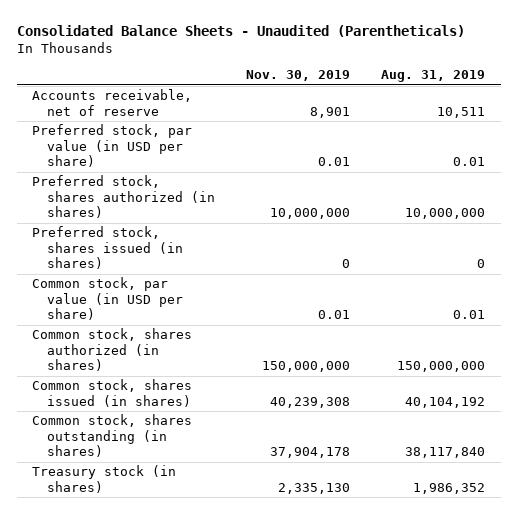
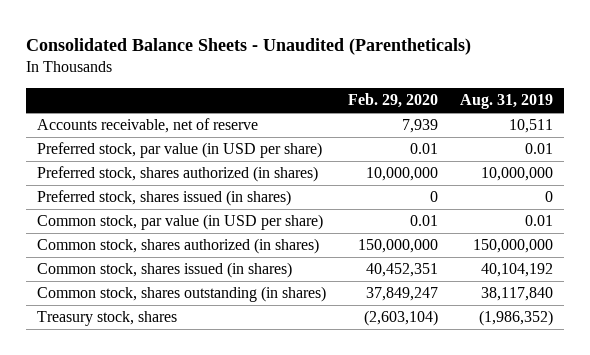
[246,70,351,82] Nov. 30, 2019 -> none
none -> [348,93,439,109] Feb. 29, 2020
[32,465,177,493] Treasury stock (in shares) -> [37,311,178,327] Treasury stock, shares
[413,482,486,494] 1,986,352 -> [479,310,554,327] (1,986,352)

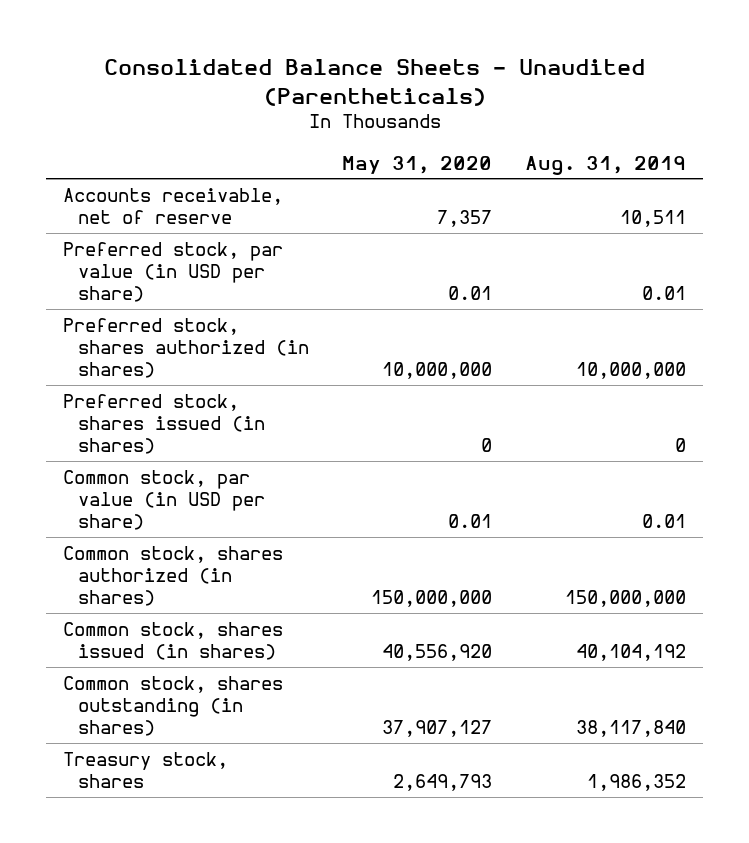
[348,93,439,109] Feb. 29, 2020 -> none
none -> [342,155,493,174] May 31, 2020
[479,310,554,327] (1,986,352) -> [587,773,687,791] 1,986,352

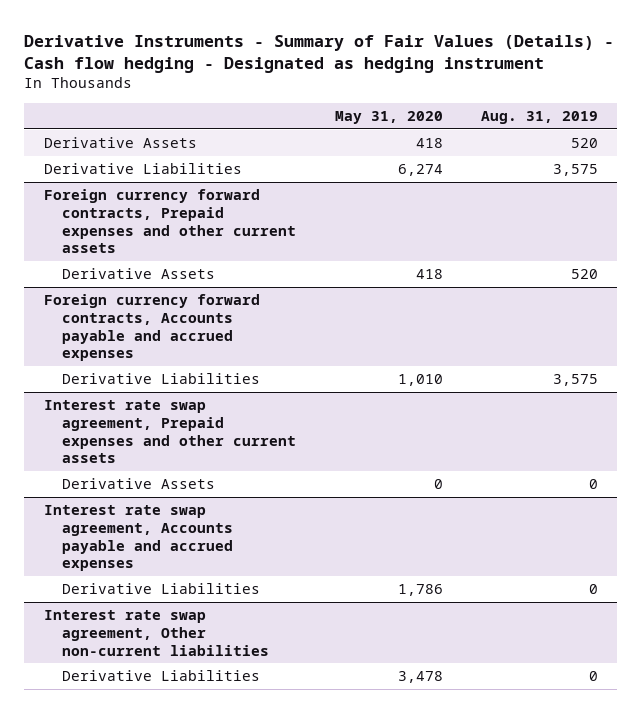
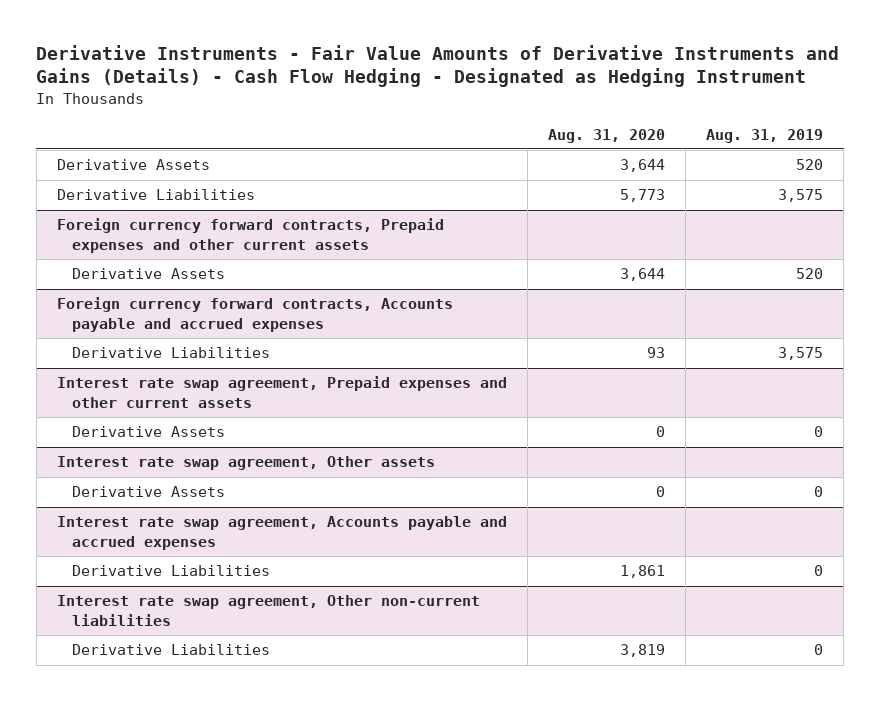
[24,34,615,73] Derivative Instruments - Summary of Fair Values (Details) - Cash flow hedging - Designated as hedging instrument -> [36,44,840,88] Derivative Instruments - Fair Value Amounts of Derivative Instruments and Gains (Details) - Cash Flow Hedging - Designated as Hedging Instrument
[334,110,443,124] May 31, 2020 -> none
none -> [548,128,666,143] Aug. 31, 2020
none -> [56,456,435,471] Interest rate swap agreement, Other assets
none -> [71,486,225,498] Derivative Assets

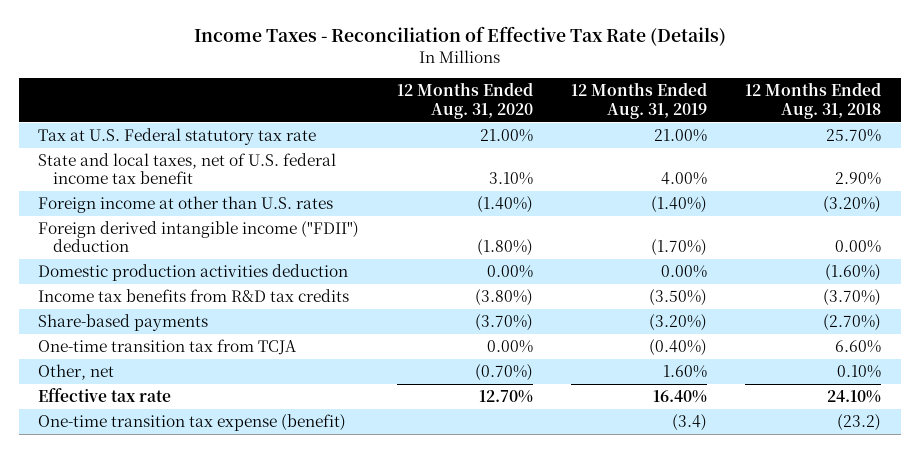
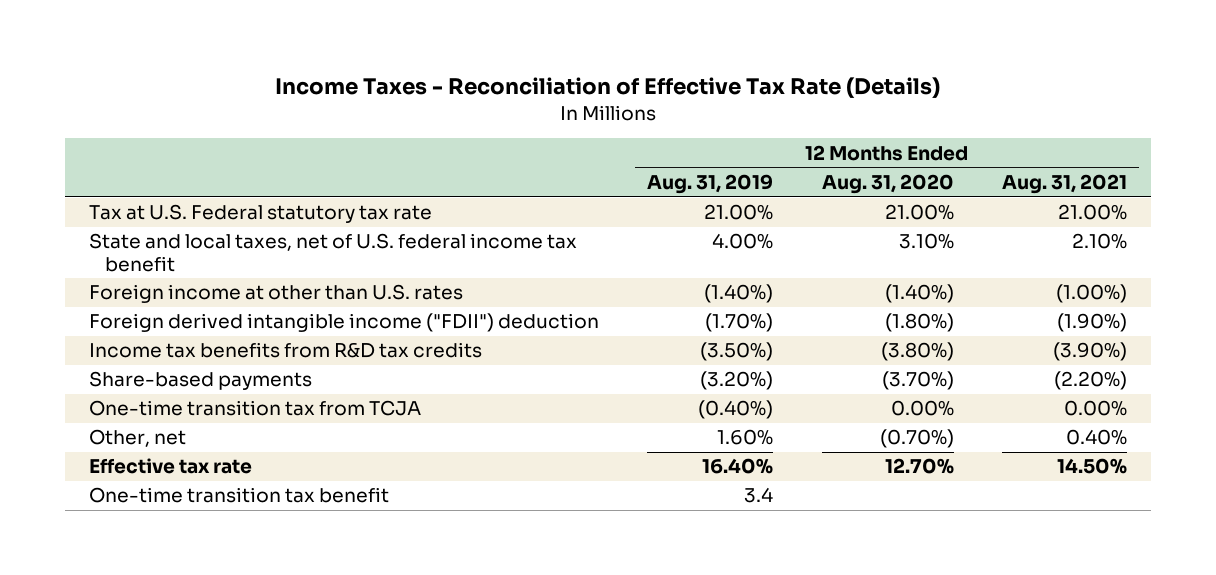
[745,82,882,119] 12 Months Ended Aug. 31, 2018 -> none
none -> [1001,174,1127,195] Aug. 31, 2021
[37,264,348,282] Domestic production activities deduction -> none
[37,414,346,432] One-time transition tax expense (benefit) -> [89,487,390,504] One-time transition tax benefit
[672,414,708,432] (3.4) -> [744,487,774,504] 3.4

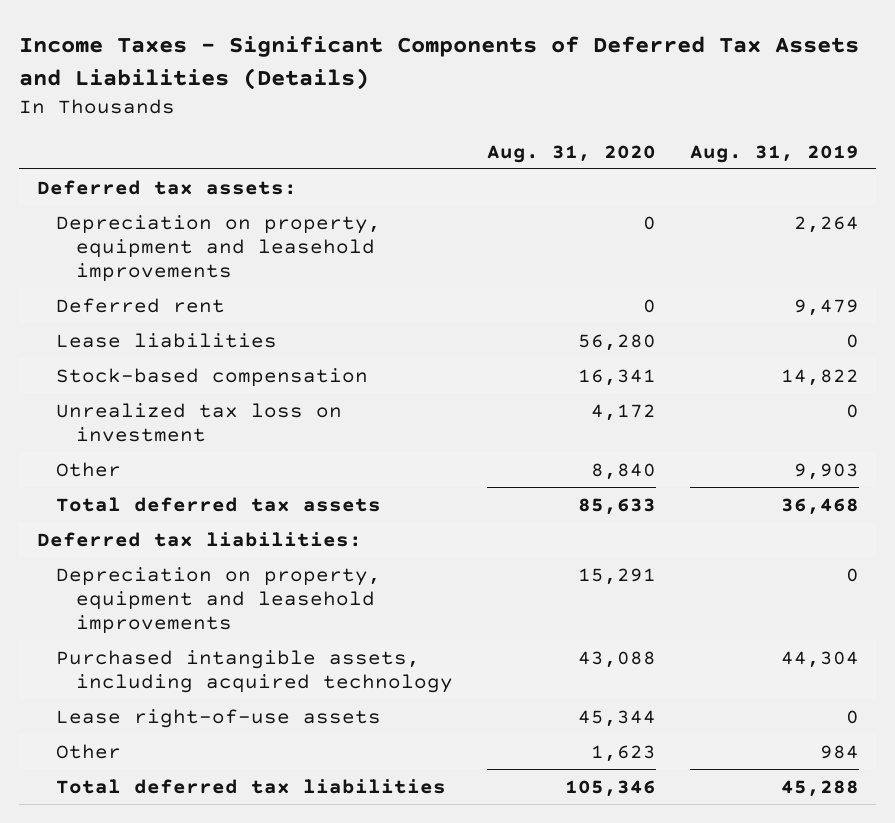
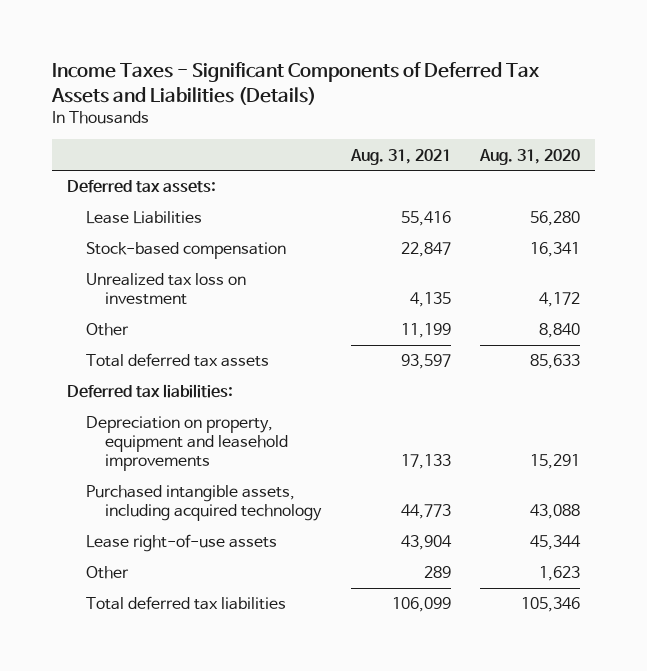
[689,144,859,163] Aug. 31, 2019 -> none
none -> [349,148,451,165] Aug. 31, 2021
[56,214,382,283] Depreciation on property, equipment and leasehold improvements -> none
[56,297,226,313] Deferred rent -> none
[56,332,278,348] Lease liabilities -> [85,211,202,225] Lease Liabilities

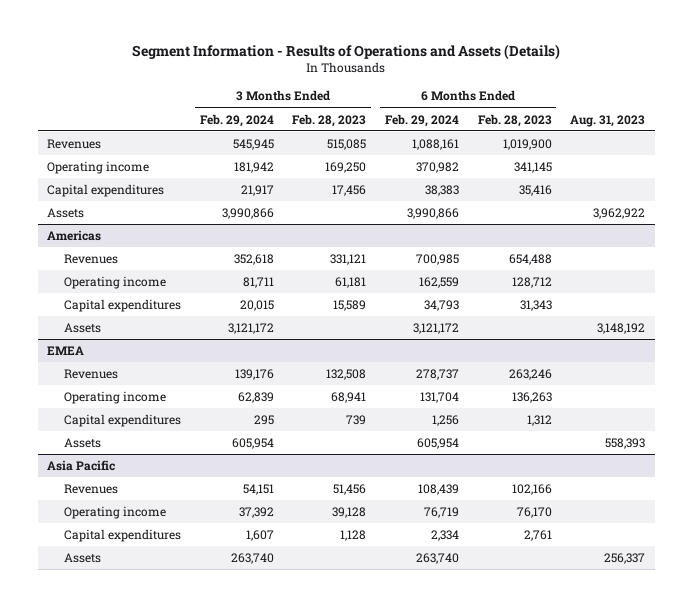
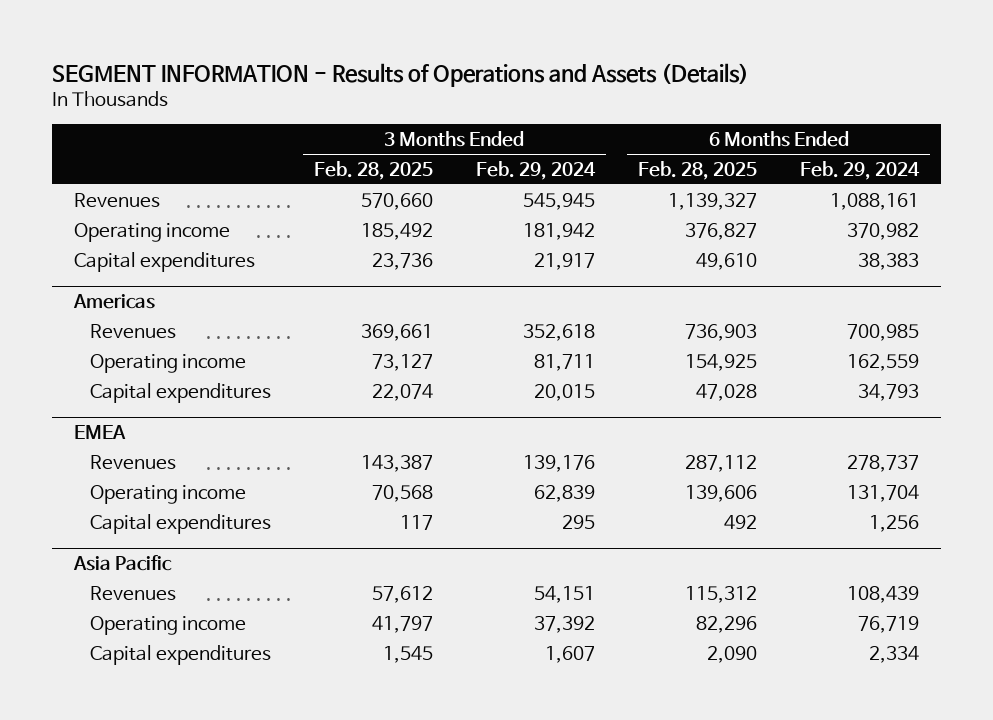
[132,44,561,61] Segment Information - Results of Operations and Assets (Details) -> [52,62,750,87] SEGMENT INFORMATION - Results of Operations and Assets (Details)
[292,113,367,127] Feb. 28, 2023 -> none
[477,113,552,127] Feb. 28, 2023 -> none
[570,114,646,127] Aug. 31, 2023 -> none
none -> [313,160,433,180] Feb. 28, 2025
none -> [638,160,758,180] Feb. 28, 2025
[46,207,84,218] Assets -> none
[63,322,101,333] Assets -> none
[63,437,101,448] Assets -> none
[63,552,101,563] Assets -> none

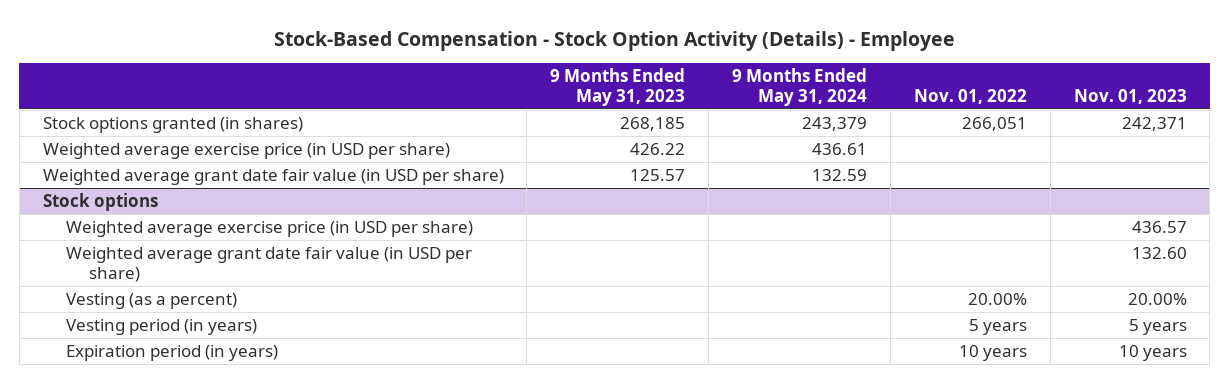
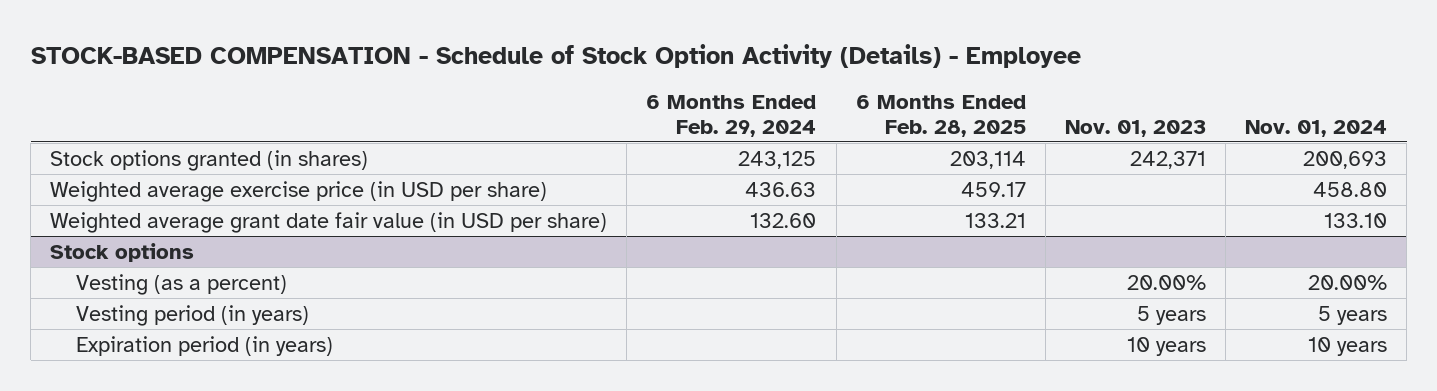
[273,30,955,51] Stock-Based Compensation - Stock Option Activity (Details) - Employee -> [30,44,1081,69] STOCK-BASED COMPENSATION - Schedule of Stock Option Activity (Details) - Employee
[550,67,686,106] 9 Months Ended May 31, 2023 -> none
[732,67,868,106] 9 Months Ended May 31, 2024 -> none
[913,88,1027,104] Nov. 01, 2022 -> none
none -> [646,94,817,137] 6 Months Ended Feb. 29, 2024
none -> [855,94,1026,137] 6 Months Ended Feb. 28, 2025
none -> [1244,119,1387,137] Nov. 01, 2024
[65,221,473,238] Weighted average exercise price (in USD per share) -> none
[65,247,472,282] Weighted average grant date fair value (in USD per share) -> none

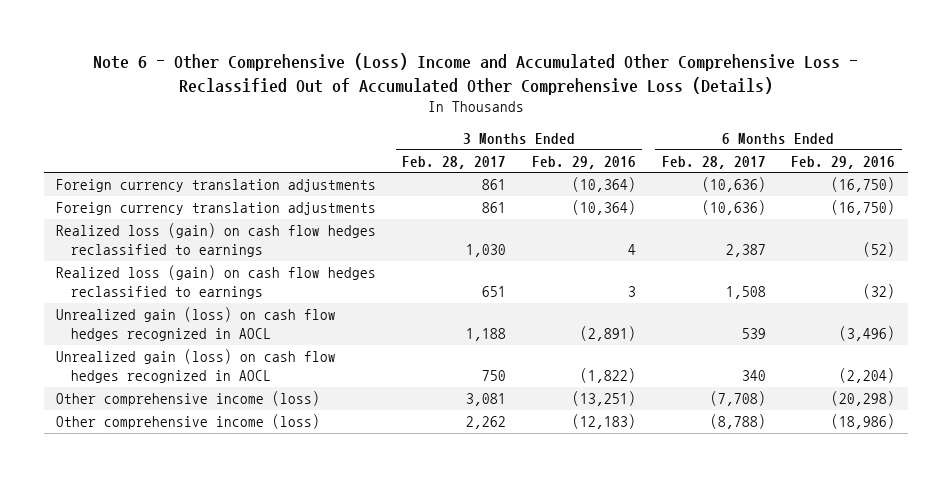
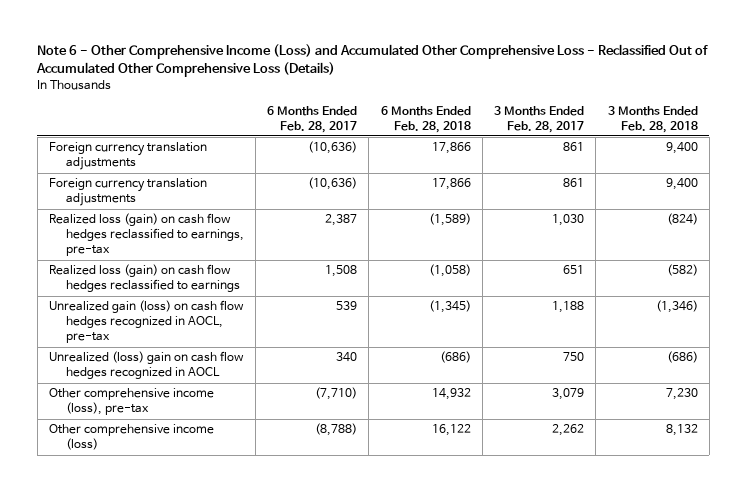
[92,53,858,95] Note 6 - Other Comprehensive (Loss) Income and Accumulated Other Comprehensive Loss - Reclassified Out of Accumulated Other Comprehensive Loss (Details) -> [36,44,709,78] Note 6 - Other Comprehensive Income (Loss) and Accumulated Other Comprehensive Loss - Reclassified Out of Accumulated Other Comprehensive Loss (Details)
[531,155,636,169] Feb. 29, 2016 -> none
[791,155,896,169] Feb. 29, 2016 -> none
none -> [380,105,471,133] 6 Months Ended Feb. 28, 2018
none -> [607,105,698,133] 3 Months Ended Feb. 28, 2018
[56,223,377,258] Realized loss (gain) on cash flow hedges reclassified to earnings -> [49,213,244,257] Realized loss (gain) on cash flow hedges reclassified to earnings, pre-tax
[56,307,337,342] Unrealized gain (loss) on cash flow hedges recognized in AOCL -> [49,300,245,344] Unrealized gain (loss) on cash flow hedges recognized in AOCL, pre-tax
[56,349,337,384] Unrealized gain (loss) on cash flow hedges recognized in AOCL -> [49,351,245,380] Unrealized (loss) gain on cash flow hedges recognized in AOCL
[56,391,321,407] Other comprehensive income (loss) -> [49,388,215,416] Other comprehensive income (loss), pre-tax
[466,393,507,407] 3,081 -> [552,388,585,401] 3,079
[709,391,766,407] (7,708) -> [315,387,358,401] (7,710)

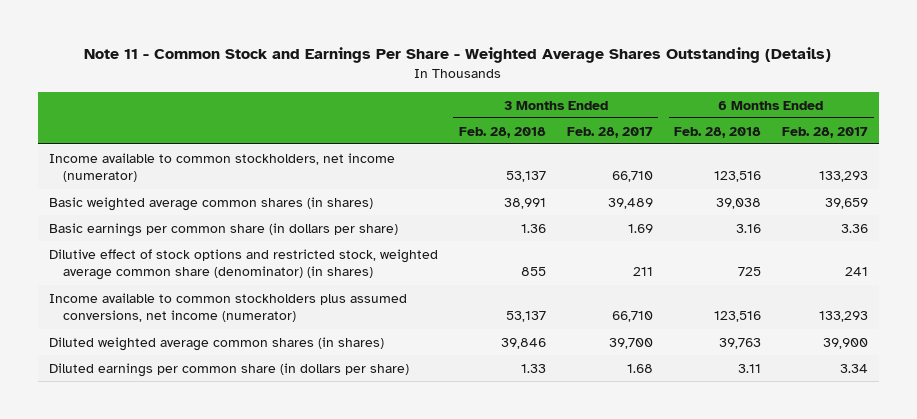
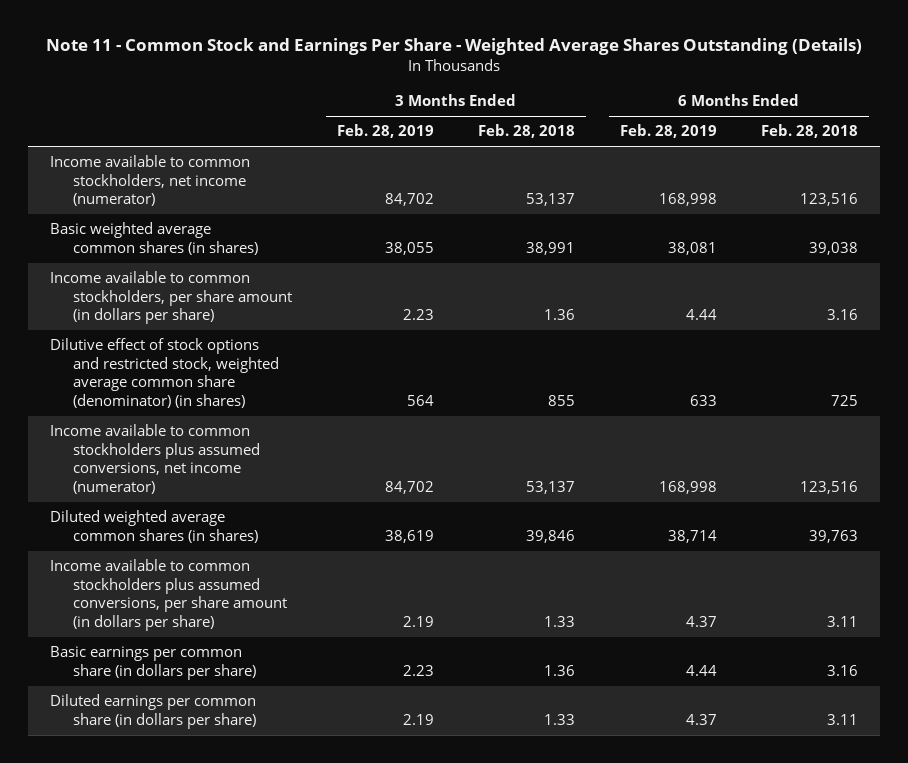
[566,126,653,138] Feb. 28, 2017 -> none
[782,126,869,138] Feb. 28, 2017 -> none
none -> [336,124,434,139] Feb. 28, 2019
none -> [619,124,717,139] Feb. 28, 2019
none -> [50,271,293,325] Income available to common stockholders, per share amount (in dollars per share)
none -> [50,559,288,631] Income available to common stockholders plus assumed conversions, per share amount (in dollars per share)
[48,222,398,237] Basic earnings per common share (in dollars per share) -> [50,646,257,680] Basic earnings per common share (in dollars per share)

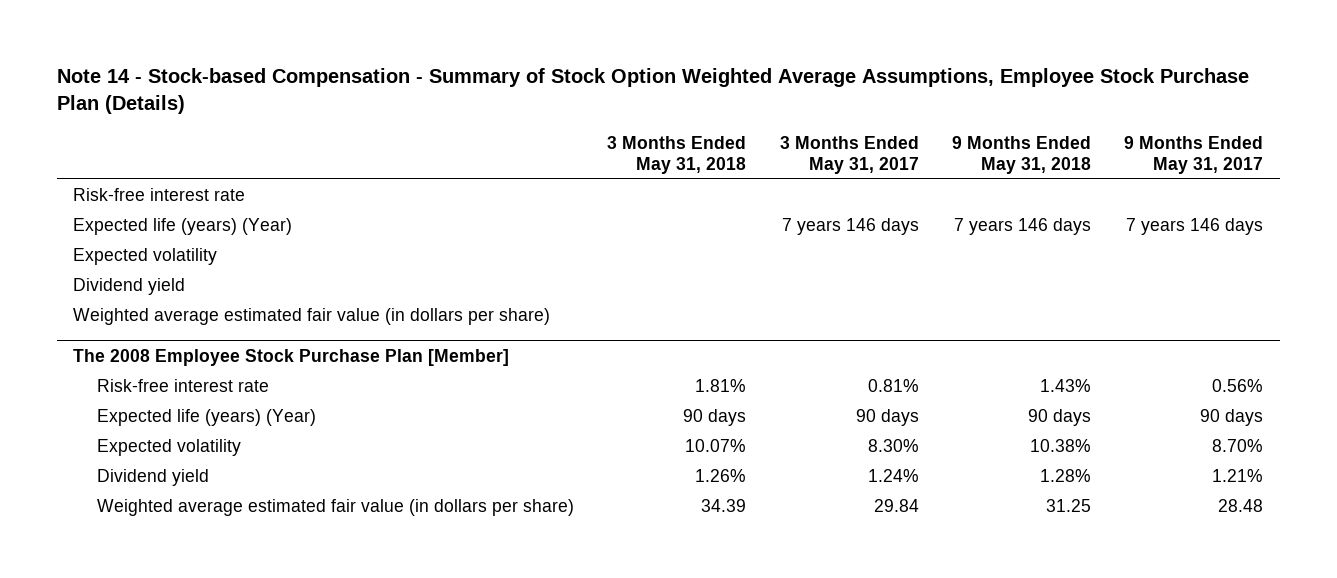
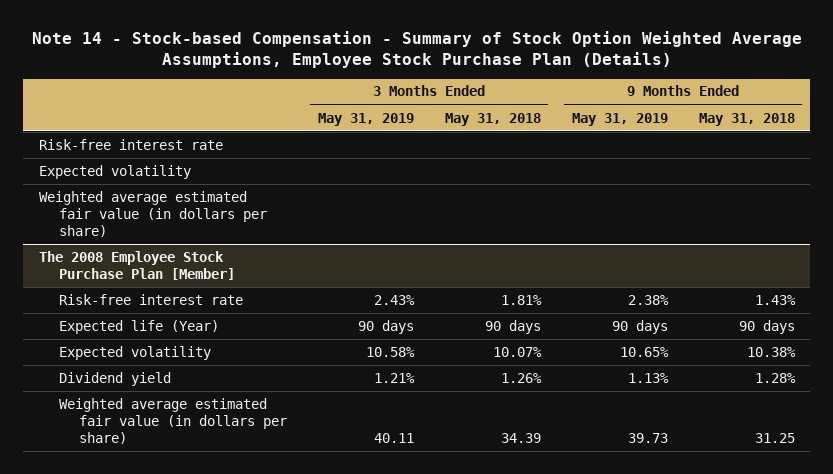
[779,135,919,174] 3 Months Ended May 31, 2017 -> none
[1124,135,1264,174] 9 Months Ended May 31, 2017 -> none
none -> [317,112,414,126] May 31, 2019
none -> [571,112,668,126] May 31, 2019
[73,218,293,236] Expected life (years) (Year) -> none
[73,278,186,296] Dividend yield -> none
[97,409,317,427] Expected life (years) (Year) -> [58,319,219,334] Expected life (Year)

